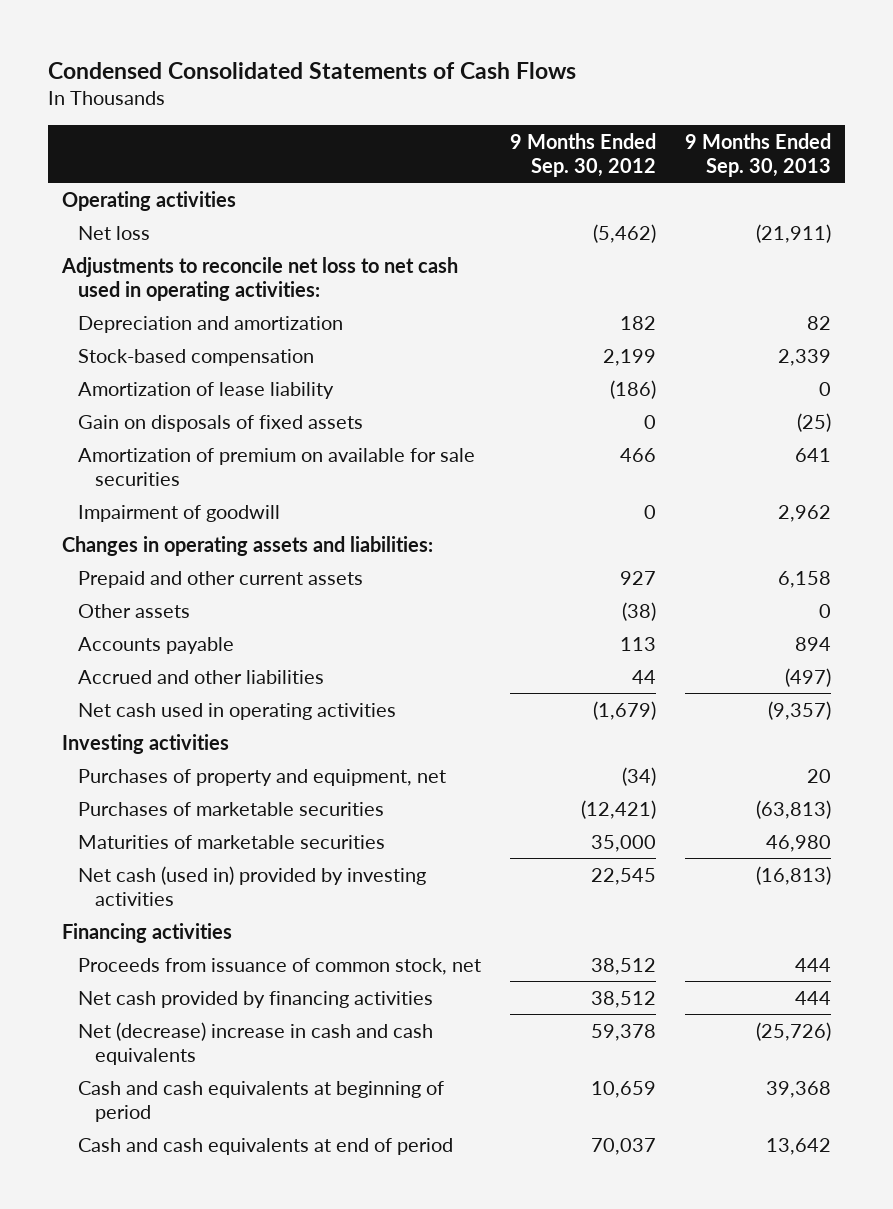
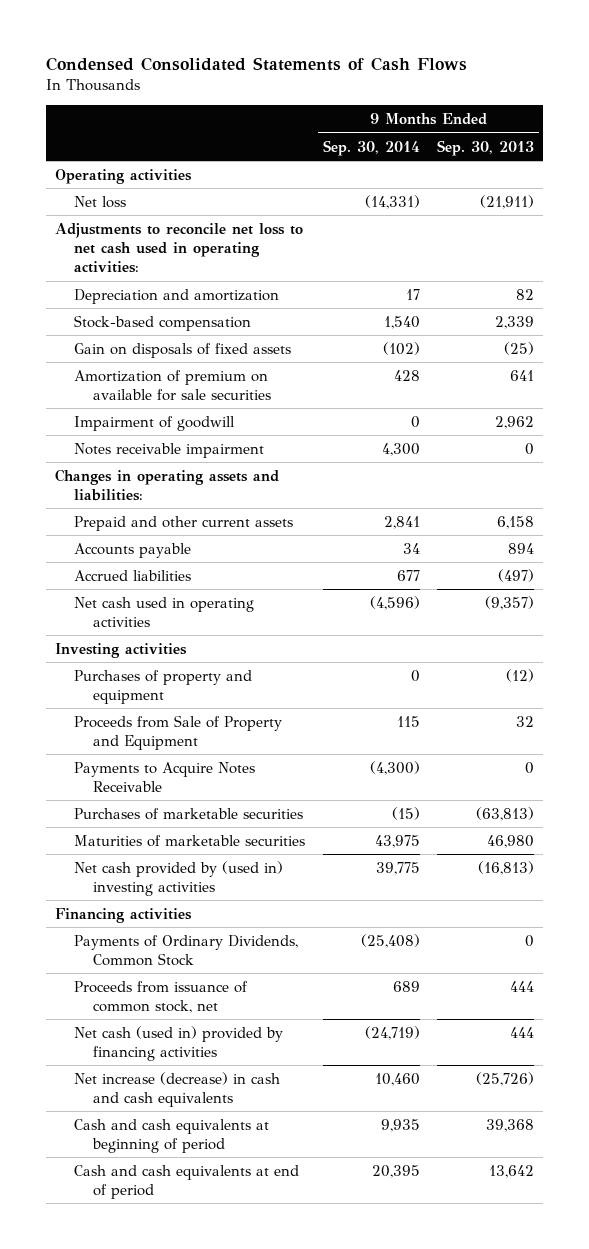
[510,132,657,178] 9 Months Ended Sep. 30, 2012 -> none
none -> [322,139,420,156] Sep. 30, 2014
[78,381,335,399] Amortization of lease liability -> none
none -> [74,442,265,458] Notes receivable impairment
[78,603,191,618] Other assets -> none
[78,669,325,684] Accrued and other liabilities -> [74,569,192,581] Accrued liabilities
[78,768,447,786] Purchases of property and equipment, net -> [74,669,253,704] Purchases of property and equipment
[806,768,831,783] 20 -> [506,668,535,682] (12)
none -> [74,714,283,750] Proceeds from Sale of Property and Equipment
none -> [74,761,256,792] Payments to Acquire Notes Receivable
[78,865,427,906] Net cash (used in) provided by investing activities -> [74,860,284,896] Net cash provided by (used in) investing activities
none -> [74,934,299,966] Payments of Ordinary Dividends, Common Stock
[78,990,434,1008] Net cash provided by financing activities -> [74,1025,284,1061] Net cash (used in) provided by financing activities
[78,1021,434,1065] Net (decrease) increase in cash and cash equivalents -> [74,1071,281,1107] Net increase (decrease) in cash and cash equivalents

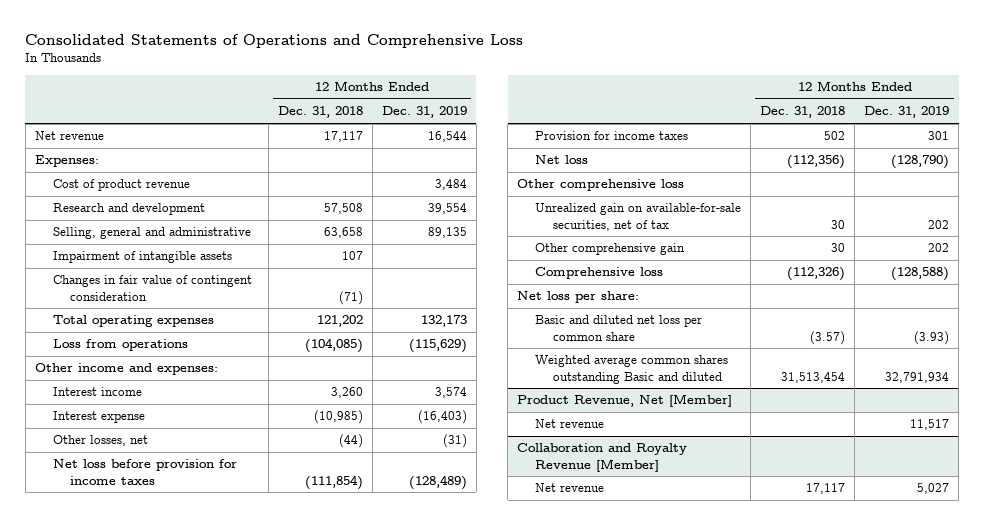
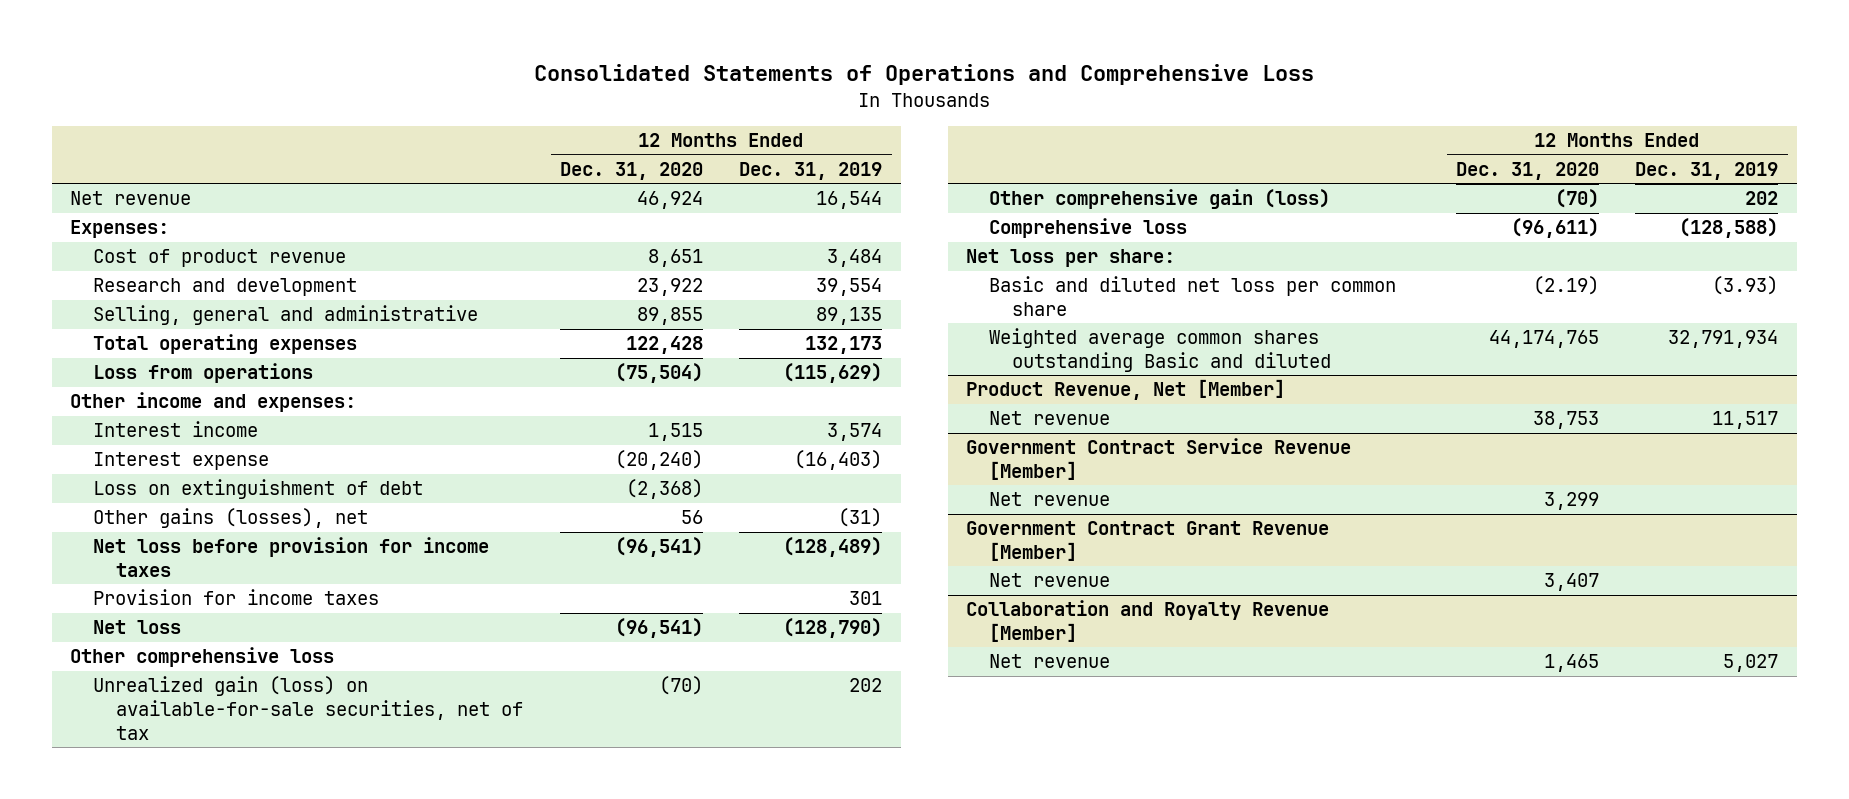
[277,106,363,119] Dec. 31, 2018 -> none
none -> [559,161,703,180] Dec. 31, 2020
[52,251,232,264] Impairment of intangible assets -> none
[52,275,252,301] Changes in fair value of contingent consideration -> none
none -> [93,479,424,500] Loss on extinguishment of debt
[52,435,148,447] Other losses, net -> [93,508,369,529] Other gains (losses), net
[534,203,741,231] Unrealized gain on available-for-sale securities, net of tax -> [93,676,524,740] Unrealized gain (loss) on available-for-sale securities, net of tax
[534,243,685,256] Other comprehensive gain -> [989,189,1331,210] Other comprehensive gain (loss)
none -> [966,438,1352,480] Government Contract Service Revenue [Member]
none -> [989,492,1111,507] Net revenue
none -> [966,521,1330,561] Government Contract Grant Revenue [Member]
none -> [989,573,1111,588] Net revenue

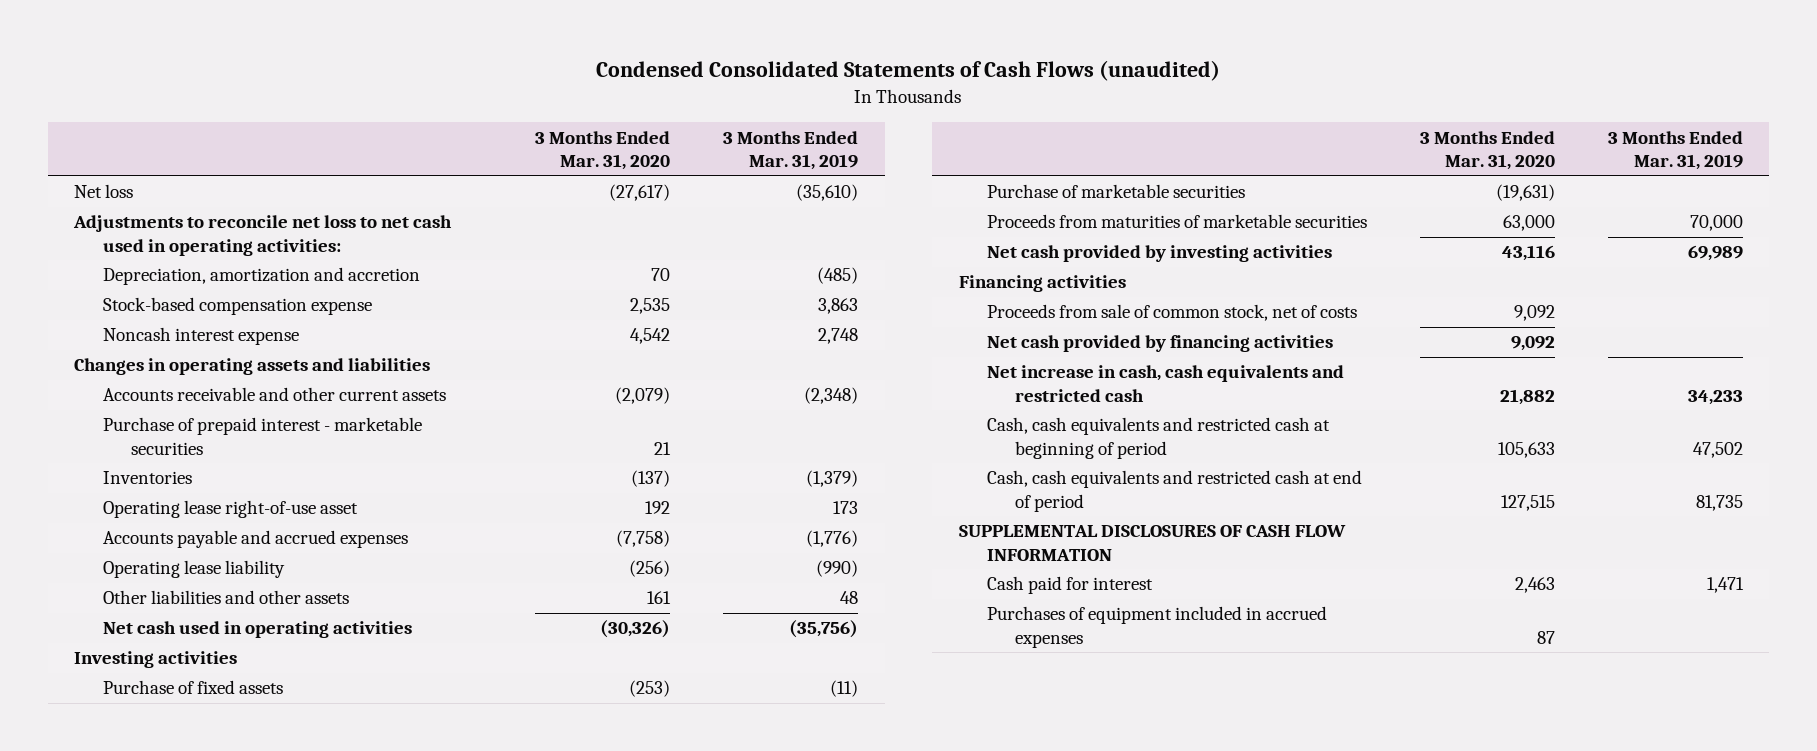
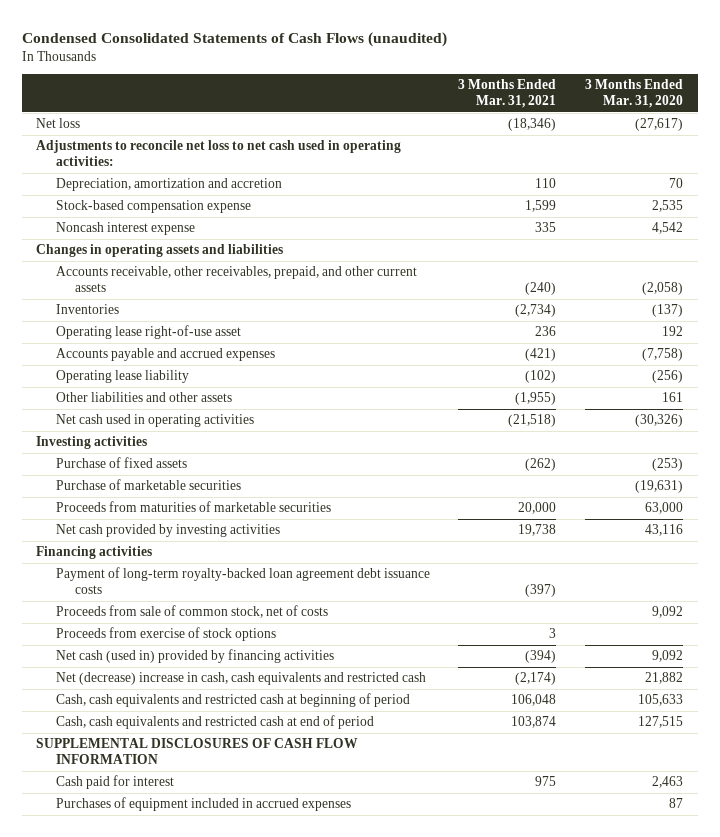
[723,130,859,171] 3 Months Ended Mar. 31, 2019 -> none
none -> [458,79,557,109] 3 Months Ended Mar. 31, 2021
[102,417,422,455] Purchase of prepaid interest - marketable securities -> none
[102,387,446,402] Accounts receivable and other current assets -> [55,266,417,293] Accounts receivable, other receivables, prepaid, and other current assets
[615,387,671,405] (2,079) -> [642,282,684,296] (2,058)
none -> [55,567,430,595] Payment of long-term royalty-backed loan agreement debt issuance costs
none -> [55,627,276,642] Proceeds from exercise of stock options
[987,335,1334,353] Net cash provided by financing activities -> [55,649,334,664] Net cash (used in) provided by financing activities
[987,365,1345,402] Net increase in cash, cash equivalents and restricted cash -> [55,672,426,686] Net (decrease) increase in cash, cash equivalents and restricted cash

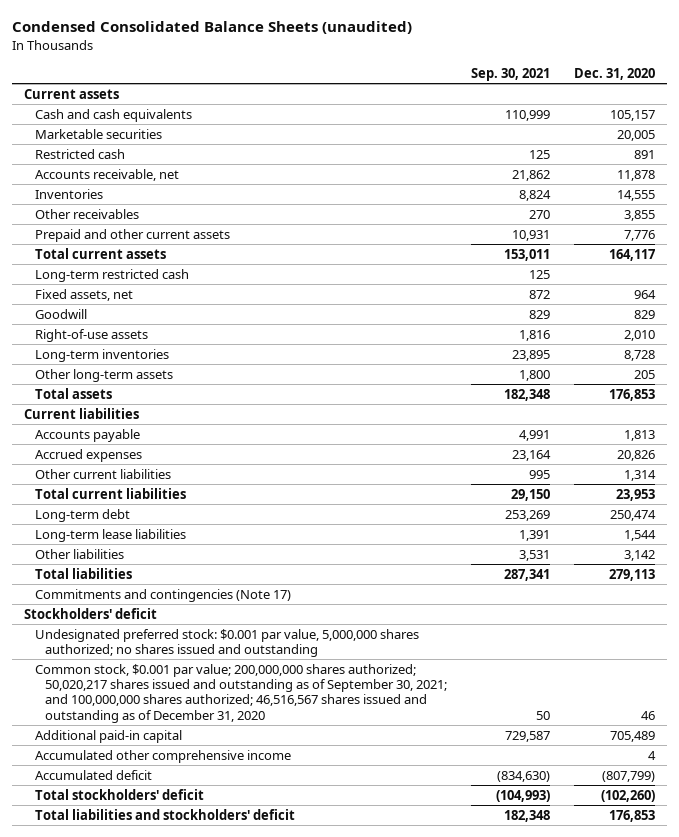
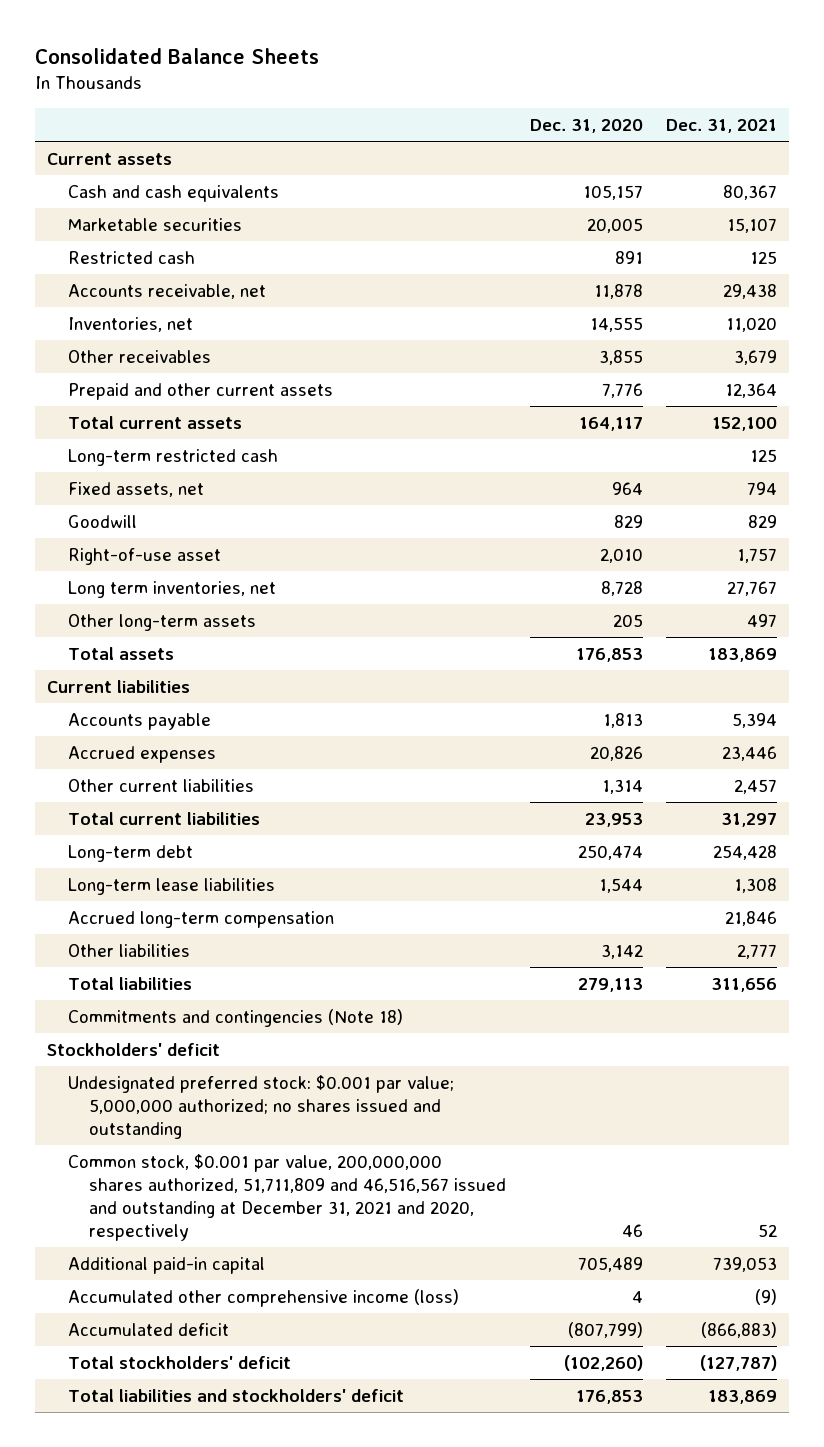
[11,21,412,35] Condensed Consolidated Balance Sheets (unaudited) -> [35,48,320,65] Consolidated Balance Sheets
[471,68,551,82] Sep. 30, 2021 -> none
none -> [666,118,778,133] Dec. 31, 2021
[34,188,103,199] Inventories -> [68,316,194,332] Inventories, net
[34,328,148,342] Right-of-use assets -> [68,547,222,565] Right-of-use asset
[34,348,169,362] Long-term inventories -> [68,580,277,598] Long term inventories, net
none -> [68,910,335,928] Accrued long-term compensation
[34,588,291,602] Commitments and contingencies (Note 17) -> [68,1008,404,1027] Commitments and contingencies (Note 18)
[34,628,419,658] Undesignated preferred stock: $0.001 par value, 5,000,000 shares authorized; no shares issued and outstanding -> [68,1074,455,1140] Undesignated preferred stock: $0.001 par value; 5,000,000 authorized; no shares issued and outstanding
[34,663,448,723] Common stock, $0.001 par value; 200,000,000 shares authorized; 50,020,217 shares issued and outstanding as of September 30, 2021; and 100,000,000 shares authorized; 46,516,567 shares issued and outstanding as of December 31, 2020 -> [68,1153,507,1242] Common stock, $0.001 par value, 200,000,000 shares authorized, 51,711,809 and 46,516,567 issued and outstanding at December 31, 2021 and 2020, respectively
[34,749,291,763] Accumulated other comprehensive income -> [68,1288,460,1307] Accumulated other comprehensive income (loss)

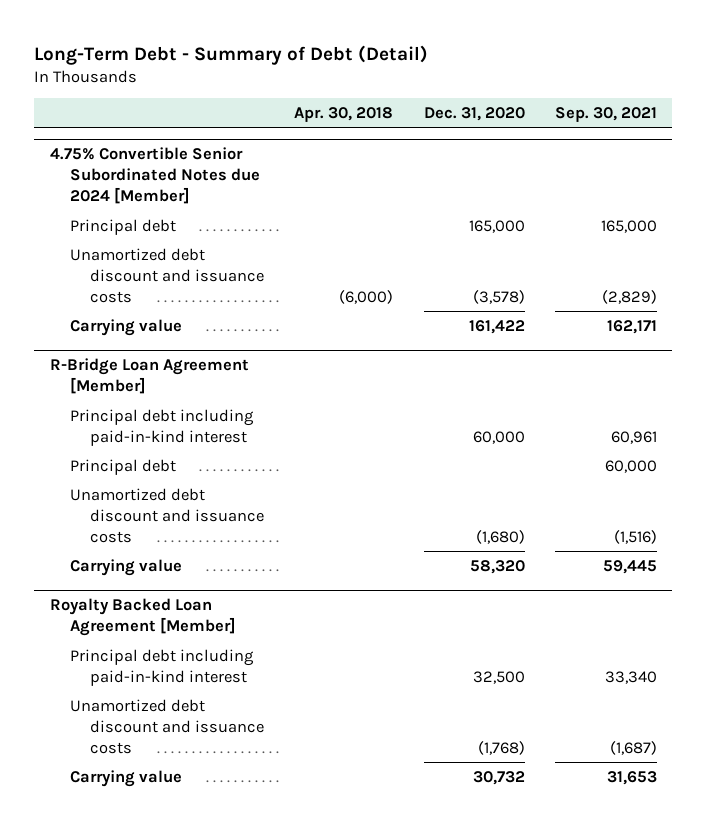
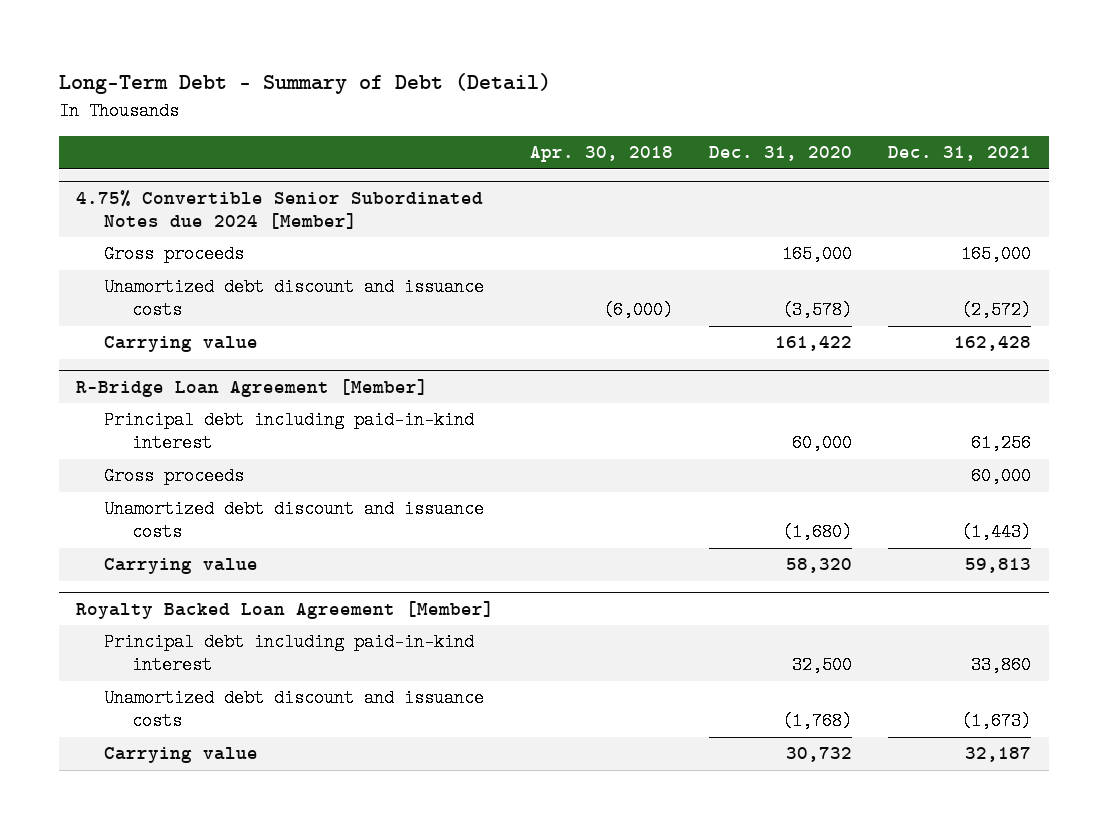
[555,107,658,123] Sep. 30, 2021 -> none
none -> [887,146,1031,162] Dec. 31, 2021
[69,218,176,235] Principal debt -> [104,245,245,264] Gross proceeds
[69,458,176,475] Principal debt -> [104,467,245,486] Gross proceeds

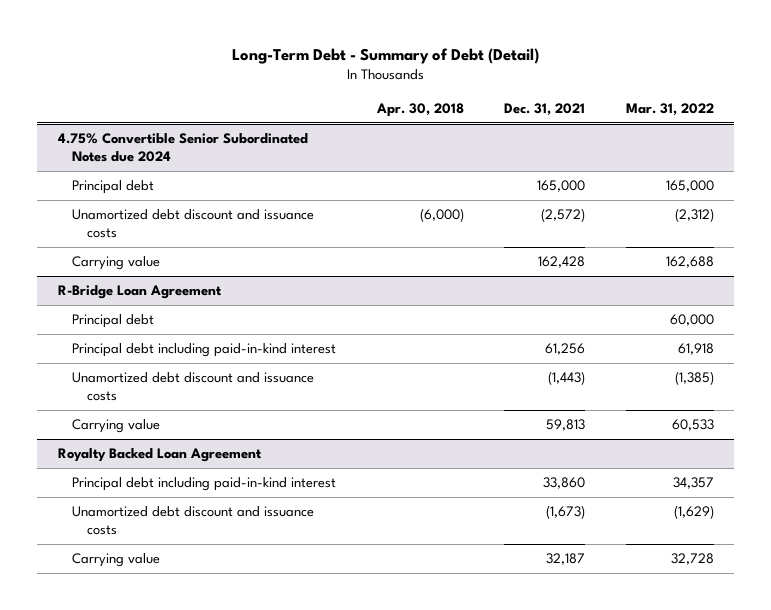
[709,146,853,162] Dec. 31, 2020 -> none
none -> [625,103,714,117] Mar. 31, 2022
[76,189,484,230] 4.75% Convertible Senior Subordinated Notes due 2024 [Member] -> [57,133,308,163] 4.75% Convertible Senior Subordinated Notes due 2024
[104,245,245,264] Gross proceeds -> [72,180,155,195] Principal debt
[76,378,429,397] R-Bridge Loan Agreement [Member] -> [57,285,222,300] R-Bridge Loan Agreement
none -> [72,314,155,329] Principal debt
[104,467,245,486] Gross proceeds -> none
[76,600,495,619] Royalty Backed Loan Agreement [Member] -> [57,448,262,463] Royalty Backed Loan Agreement

